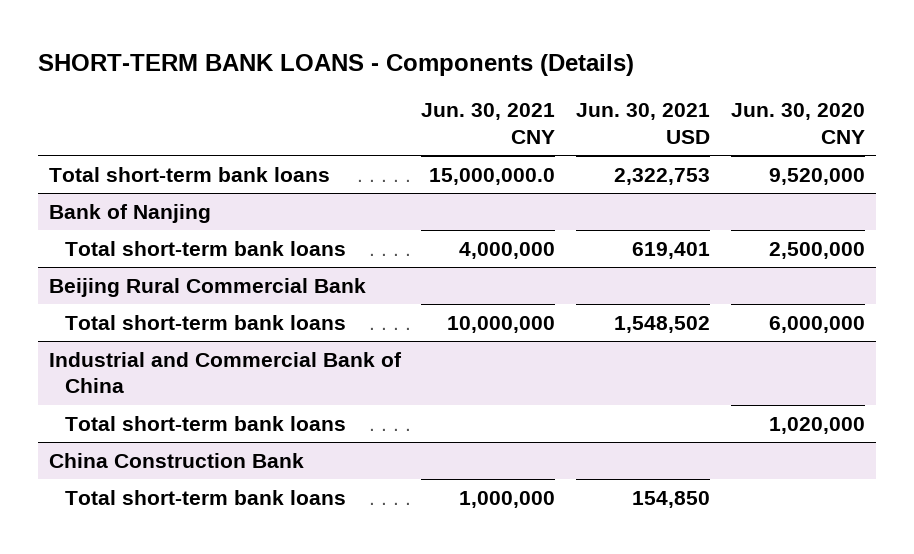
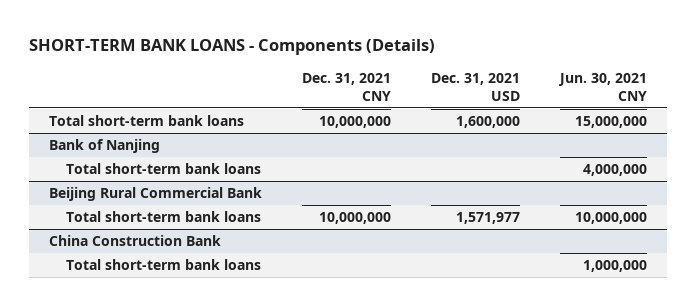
[576,103,711,144] Jun. 30, 2021 USD -> none
[731,103,866,144] Jun. 30, 2020 CNY -> none
none -> [302,72,392,101] Dec. 31, 2021 CNY
none -> [431,72,521,101] Dec. 31, 2021 USD
[429,167,556,185] 15,000,000.0 -> [575,116,648,129] 15,000,000
[48,351,402,394] Industrial and Commercial Bank of China -> none
[65,415,347,431] Total short-term bank loans -> none

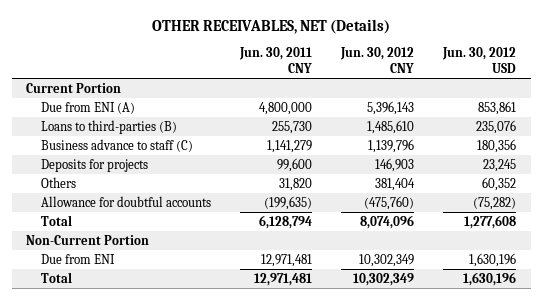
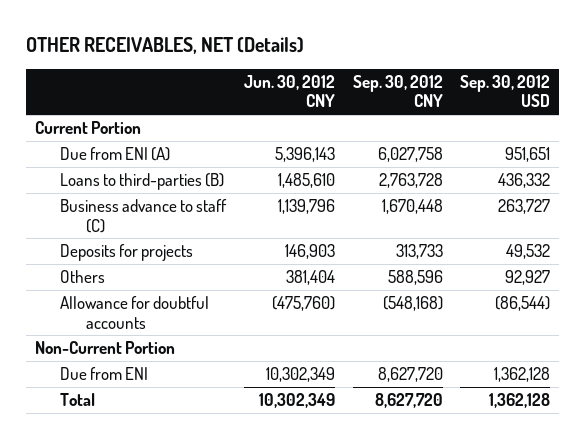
[238,47,312,73] Jun. 30, 2011 CNY -> none
[442,47,517,73] Jun. 30, 2012 USD -> none
none -> [352,74,443,108] Sep. 30, 2012 CNY
none -> [460,74,551,108] Sep. 30, 2012 USD
[40,214,72,226] Total -> none

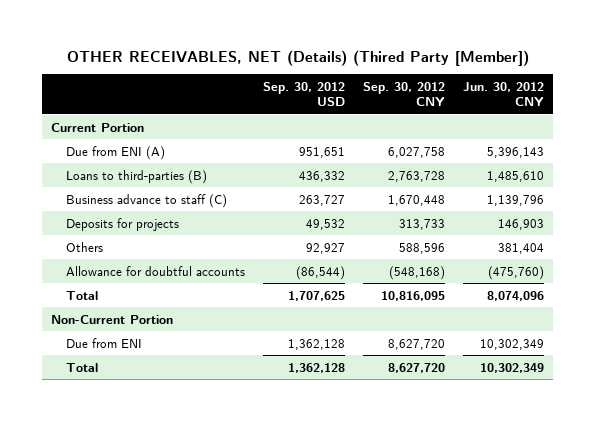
[25,36,304,54] OTHER RECEIVABLES, NET (Details) -> [66,49,529,66] OTHER RECEIVABLES, NET (Details) (Thired Party [Member])
none -> [66,290,99,300] Total

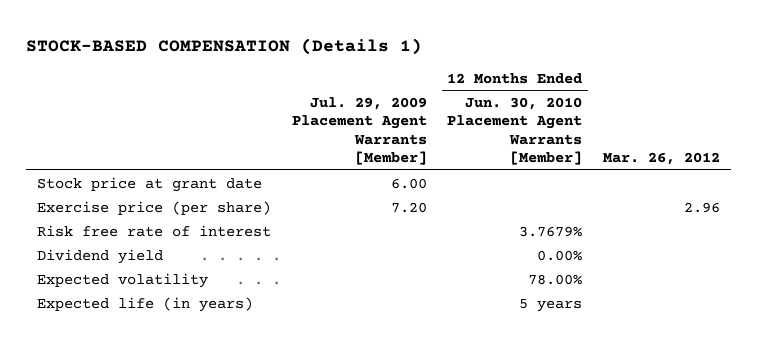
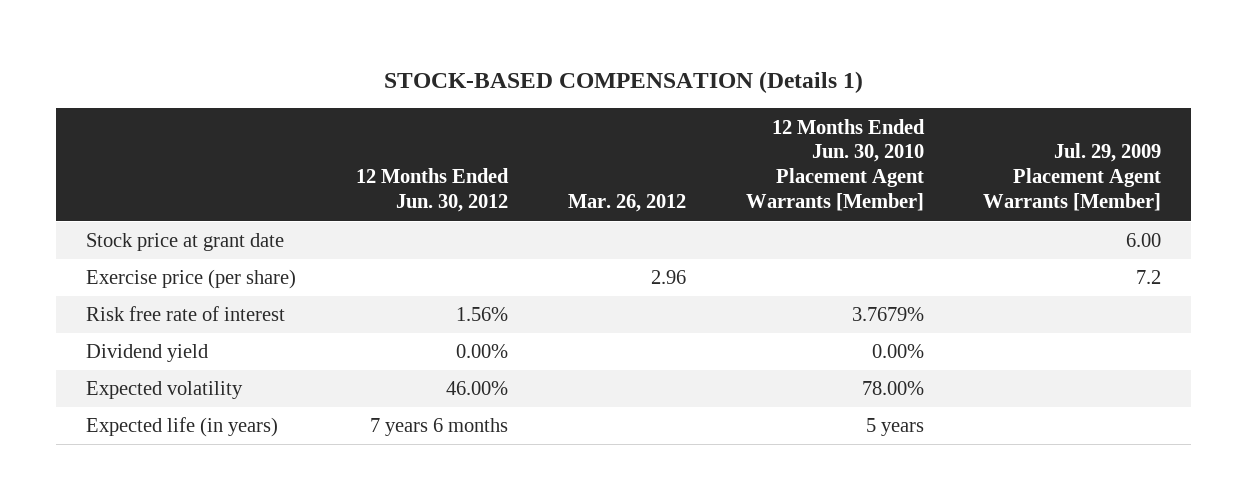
none -> [355,168,509,213] 12 Months Ended Jun. 30, 2012
[390,201,427,213] 7.20 -> [1136,270,1162,285] 7.2

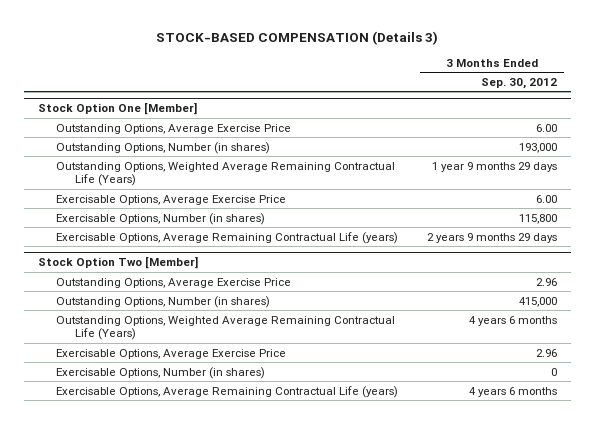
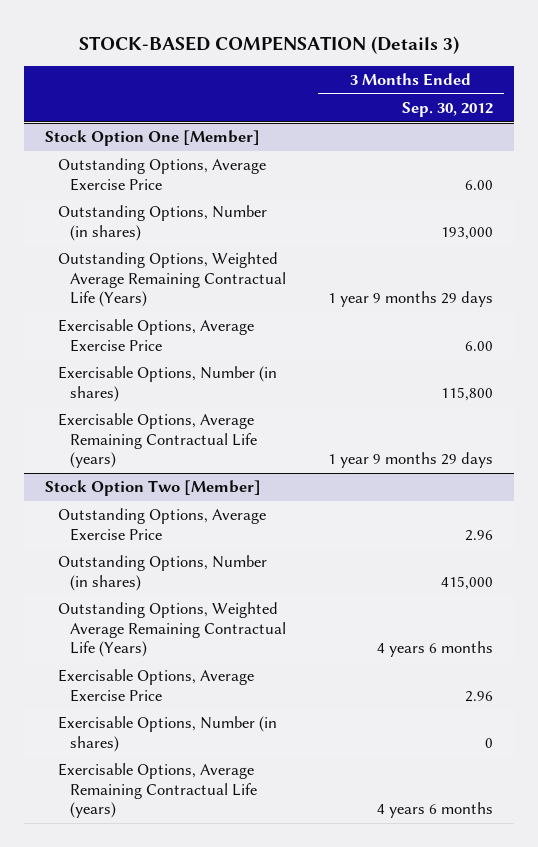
[426,232,557,243] 2 years 9 months 29 days -> [328,452,494,469] 1 year 9 months 29 days

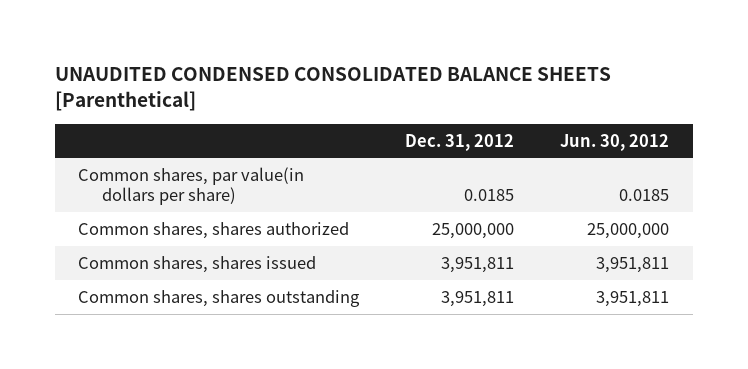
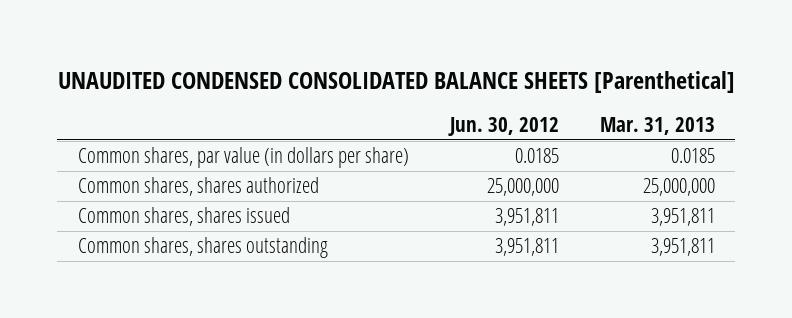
[405,133,515,151] Dec. 31, 2012 -> none
none -> [599,116,715,135] Mar. 31, 2013
[78,166,305,206] Common shares, par value(in dollars per share) -> [77,147,409,169] Common shares, par value (in dollars per share)

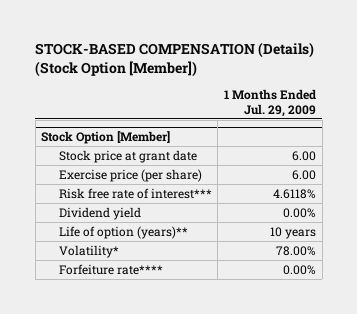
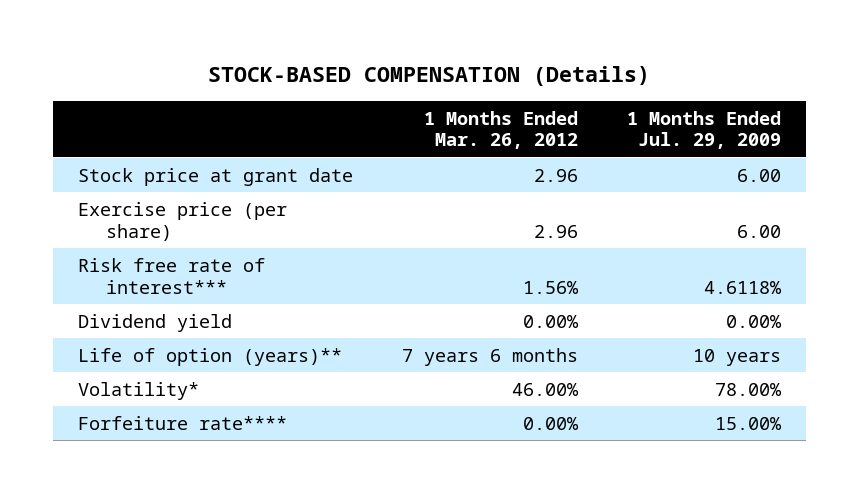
[35,42,315,77] STOCK-BASED COMPENSATION (Details) (Stock Option [Member]) -> [208,66,651,87] STOCK-BASED COMPENSATION (Details)
none -> [423,110,578,150] 1 Months Ended Mar. 26, 2012
[41,131,171,145] Stock Option [Member] -> none
[282,264,316,275] 0.00% -> [714,416,782,430] 15.00%

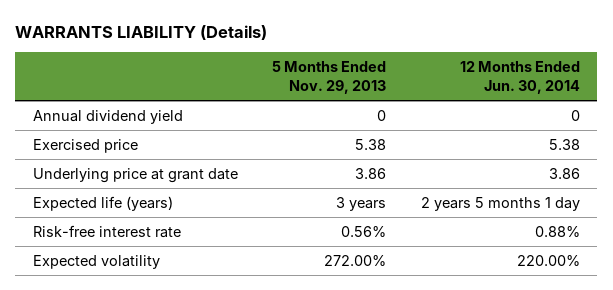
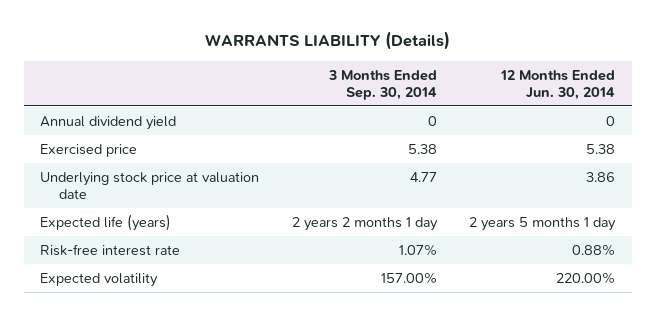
[272,61,387,94] 5 Months Ended Nov. 29, 2013 -> none
none -> [327,69,437,100] 3 Months Ended Sep. 30, 2014
[32,167,238,183] Underlying price at grant date -> [39,172,259,199] Underlying stock price at valuation date

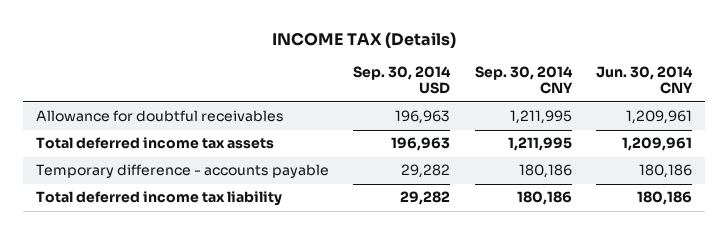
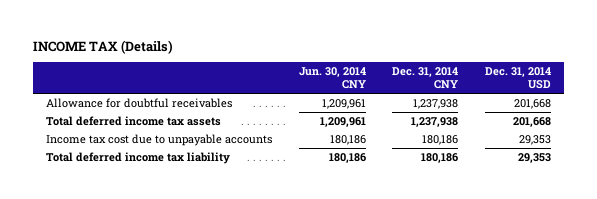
[353,66,452,95] Sep. 30, 2014 USD -> none
[474,66,573,95] Sep. 30, 2014 CNY -> none
none -> [392,66,459,90] Dec. 31, 2014 CNY
none -> [484,66,551,90] Dec. 31, 2014 USD
[35,164,329,179] Temporary difference - accounts payable -> [46,133,273,146] Income tax cost due to unpayable accounts

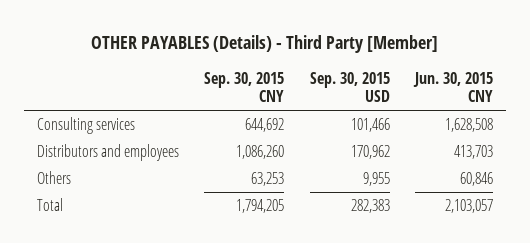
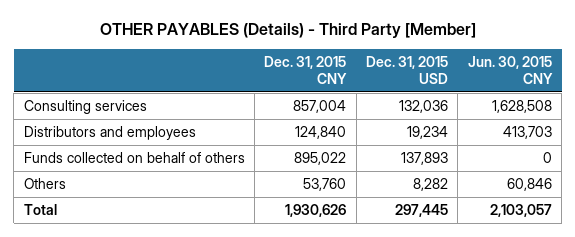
[204,71,285,103] Sep. 30, 2015 CNY -> none
[309,71,390,103] Sep. 30, 2015 USD -> none
none -> [264,55,348,85] Dec. 31, 2015 CNY
none -> [366,55,449,85] Dec. 31, 2015 USD
none -> [23,151,245,163] Funds collected on behalf of others

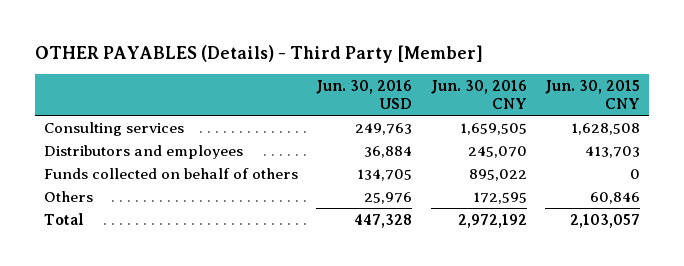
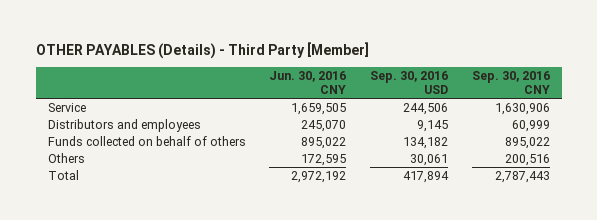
[316,79,413,110] Jun. 30, 2016 USD -> none
[545,79,641,110] Jun. 30, 2015 CNY -> none
none -> [370,70,449,95] Sep. 30, 2016 USD
none -> [471,70,550,95] Sep. 30, 2016 CNY
[44,121,185,136] Consulting services -> [47,102,86,112] Service

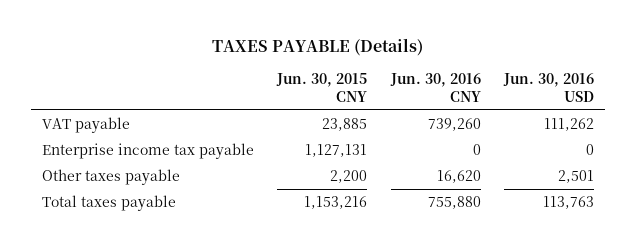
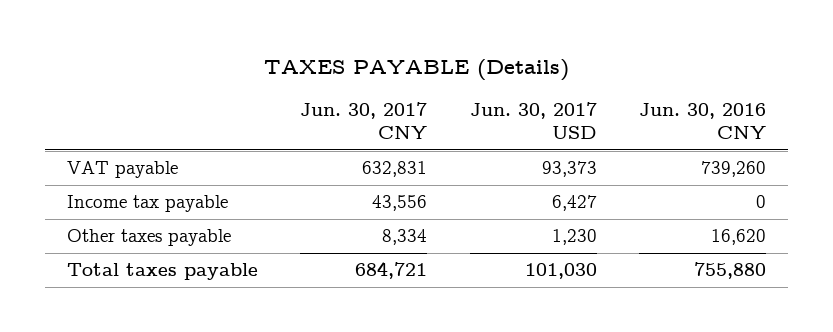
[276,73,368,102] Jun. 30, 2015 CNY -> none
[502,73,594,102] Jun. 30, 2016 USD -> none
none -> [300,101,428,140] Jun. 30, 2017 CNY
none -> [469,101,597,140] Jun. 30, 2017 USD
[42,143,255,160] Enterprise income tax payable -> [66,195,228,213] Income tax payable

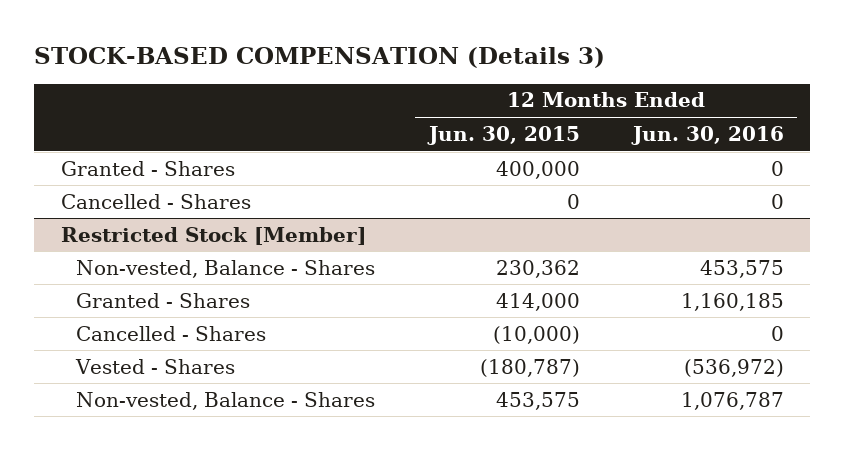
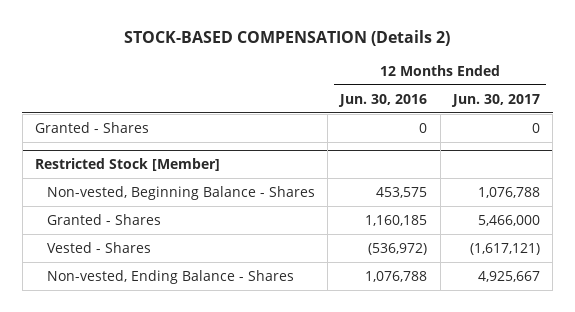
[34,47,606,69] STOCK-BASED COMPENSATION (Details 3) -> [124,30,451,47] STOCK-BASED COMPENSATION (Details 2)
[426,125,580,145] Jun. 30, 2015 -> none
none -> [450,93,540,107] Jun. 30, 2017
[60,193,251,209] Cancelled - Shares -> none
[76,259,376,278] Non-vested, Balance - Shares -> [46,185,315,200] Non-vested, Beginning Balance - Shares
[76,325,267,341] Cancelled - Shares -> none
[76,391,376,410] Non-vested, Balance - Shares -> [46,269,294,284] Non-vested, Ending Balance - Shares
[680,391,784,410] 1,076,787 -> [365,270,428,282] 1,076,788

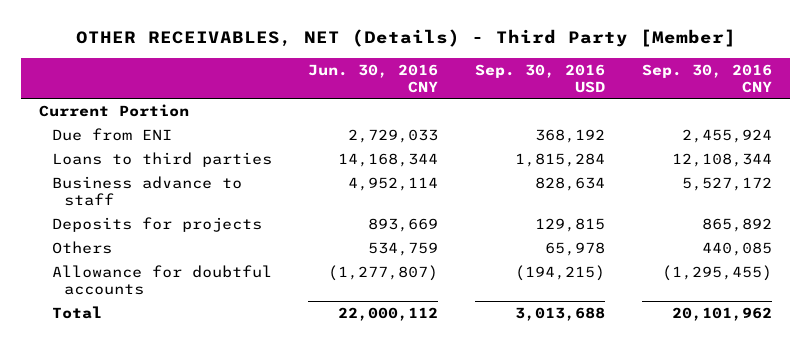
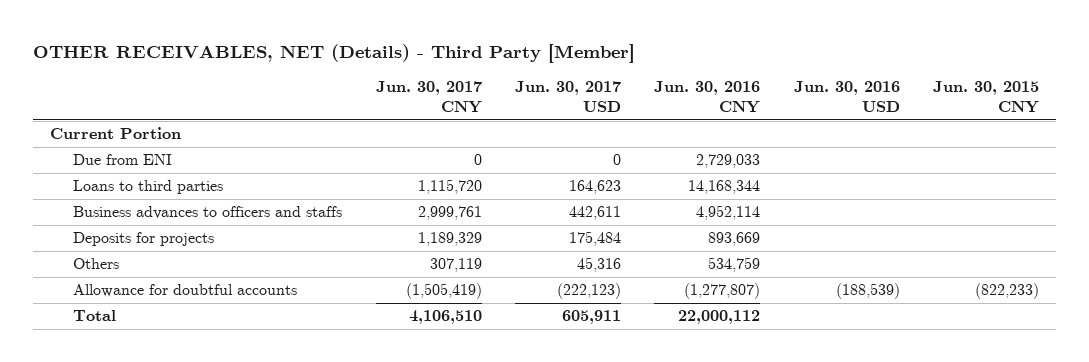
[475,63,606,93] Sep. 30, 2016 USD -> none
[641,63,772,93] Sep. 30, 2016 CNY -> none
none -> [375,80,482,114] Jun. 30, 2017 CNY
none -> [515,80,622,113] Jun. 30, 2017 USD
none -> [793,80,900,113] Jun. 30, 2016 USD
none -> [932,80,1039,114] Jun. 30, 2015 CNY
[51,175,242,206] Business advance to staff -> [73,206,343,220] Business advances to officers and staffs

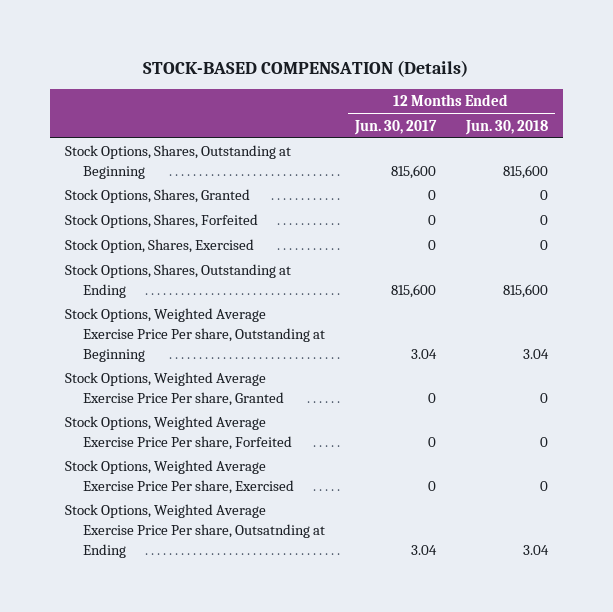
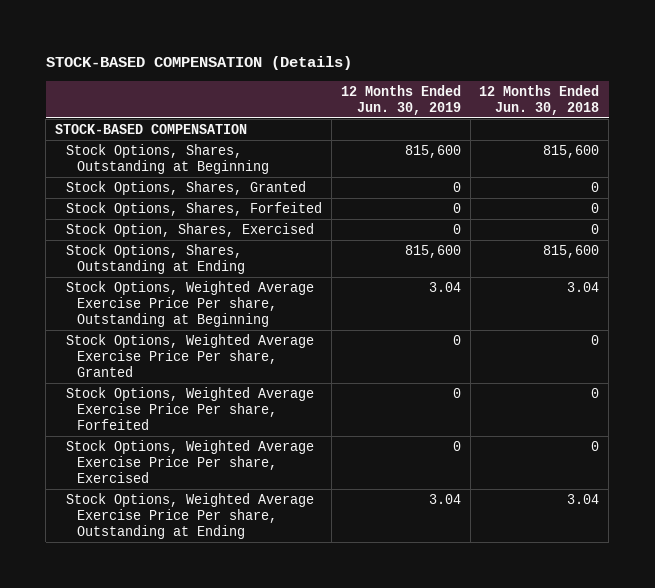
[353,119,437,135] Jun. 30, 2017 -> none
none -> [340,84,461,115] 12 Months Ended Jun. 30, 2019
none -> [55,123,248,134] STOCK-BASED COMPENSATION
[64,504,326,558] Stock Options, Weighted Average Exercise Price Per share, Outsatnding at Ending -> [66,492,315,539] Stock Options, Weighted Average Exercise Price Per share, Outstanding at Ending

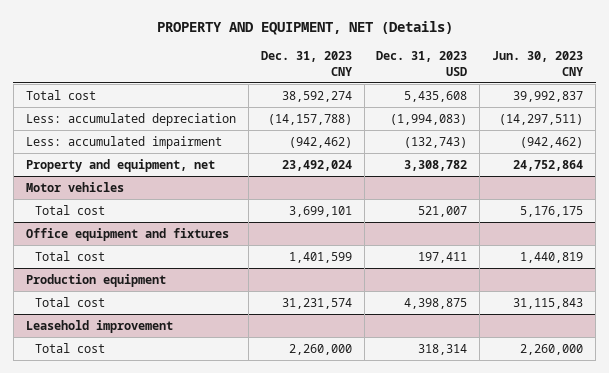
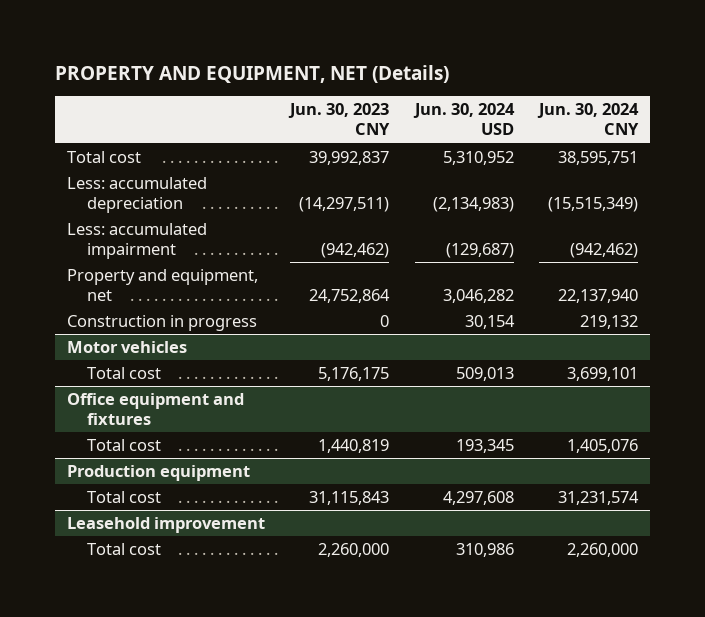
[260,51,352,76] Dec. 31, 2023 CNY -> none
[376,51,468,76] Dec. 31, 2023 USD -> none
none -> [412,103,515,136] Jun. 30, 2024 USD
none -> [536,103,639,136] Jun. 30, 2024 CNY
none -> [67,315,258,332] Construction in progress

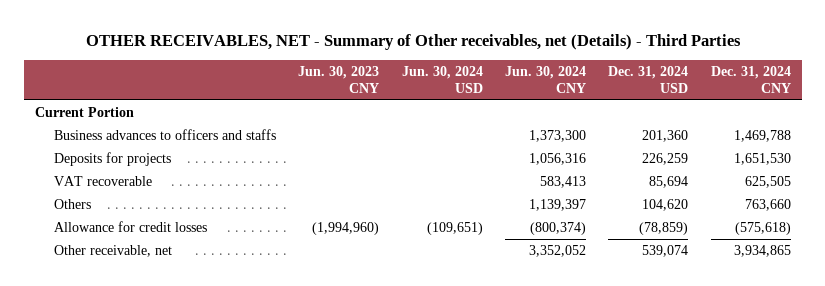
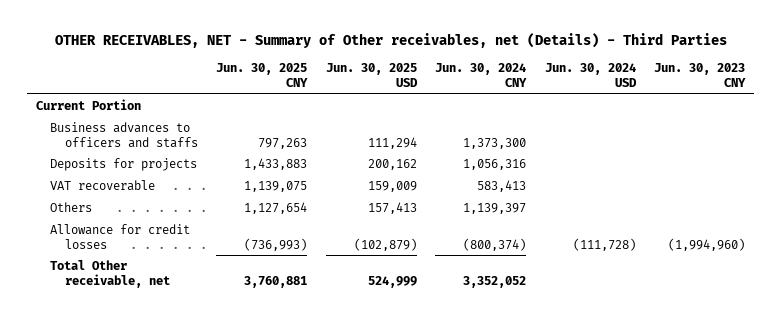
[608,65,689,94] Dec. 31, 2024 USD -> none
[710,65,791,94] Dec. 31, 2024 CNY -> none
none -> [216,63,309,87] Jun. 30, 2025 CNY
none -> [325,63,418,87] Jun. 30, 2025 USD
[426,221,483,235] (109,651) -> [572,237,636,251] (111,728)
[53,244,172,257] Other receivable, net -> [50,260,170,288] Total Other receivable, net

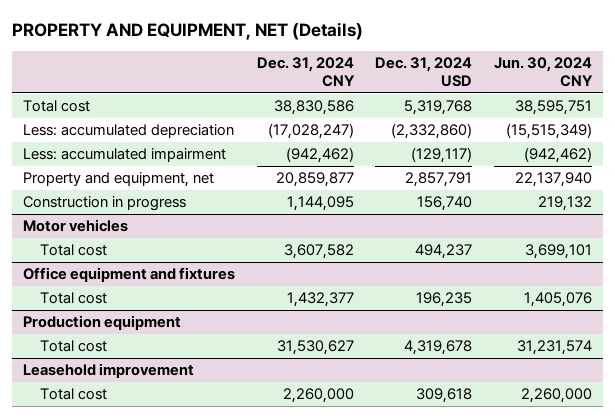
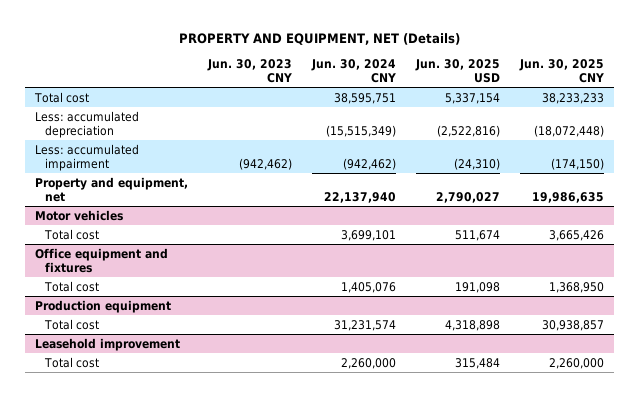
[256,57,355,88] Dec. 31, 2024 CNY -> none
[375,57,473,88] Dec. 31, 2024 USD -> none
none -> [206,58,292,83] Jun. 30, 2023 CNY
none -> [414,58,500,83] Jun. 30, 2025 USD
none -> [518,58,604,83] Jun. 30, 2025 CNY
[23,196,187,212] Construction in progress -> none

